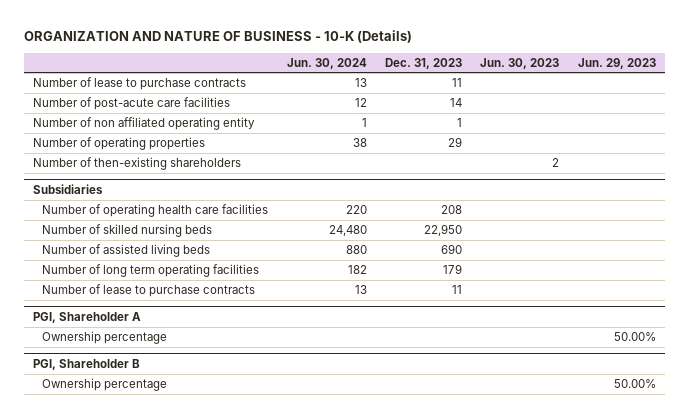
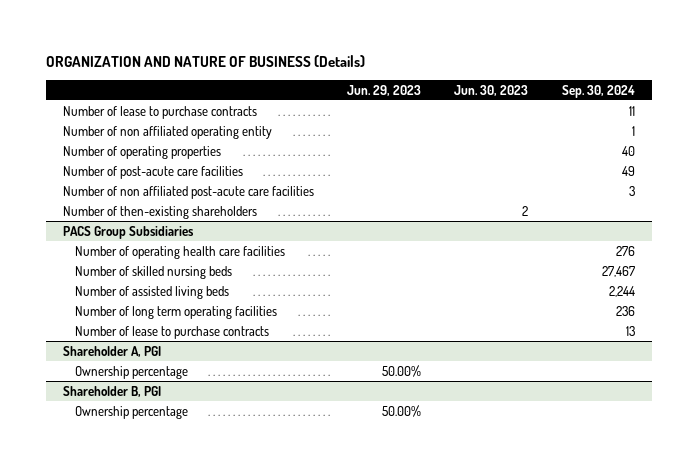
[23,30,412,44] ORGANIZATION AND NATURE OF BUSINESS - 10-K (Details) -> [46,54,366,67] ORGANIZATION AND NATURE OF BUSINESS (Details)
[286,57,367,69] Jun. 30, 2024 -> none
[385,57,463,69] Dec. 31, 2023 -> none
none -> [561,84,635,98] Sep. 30, 2024
[32,97,230,111] Number of post-acute care facilities -> [62,165,243,179] Number of post-acute care facilities
none -> [62,185,314,199] Number of non affiliated post-acute care facilities
[32,183,103,194] Subsidiaries -> none
[42,204,269,218] Number of operating health care facilities -> none
[42,224,213,238] Number of skilled nursing beds -> none
[42,244,211,258] Number of assisted living beds -> none
[42,264,260,278] Number of long term operating facilities -> none
[42,284,256,298] Number of lease to purchase contracts -> none
none -> [62,225,194,239] PACS Group Subsidiaries
none -> [74,245,285,259] Number of operating health care facilities
none -> [74,265,232,279] Number of skilled nursing beds
none -> [74,285,229,299] Number of assisted living beds
none -> [74,305,277,319] Number of long term operating facilities
none -> [74,325,269,339] Number of lease to purchase contracts
[32,311,141,323] PGI, Shareholder A -> [62,345,161,357] Shareholder A, PGI
[32,358,140,370] PGI, Shareholder B -> [62,385,161,397] Shareholder B, PGI

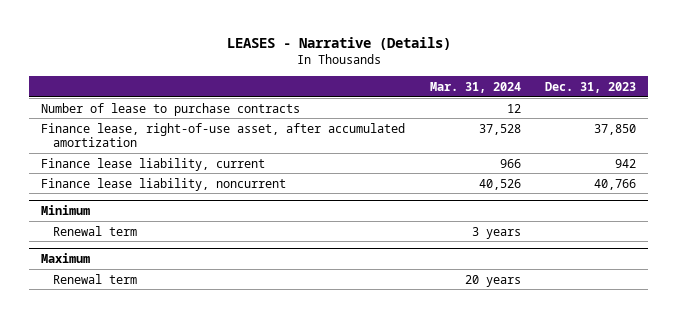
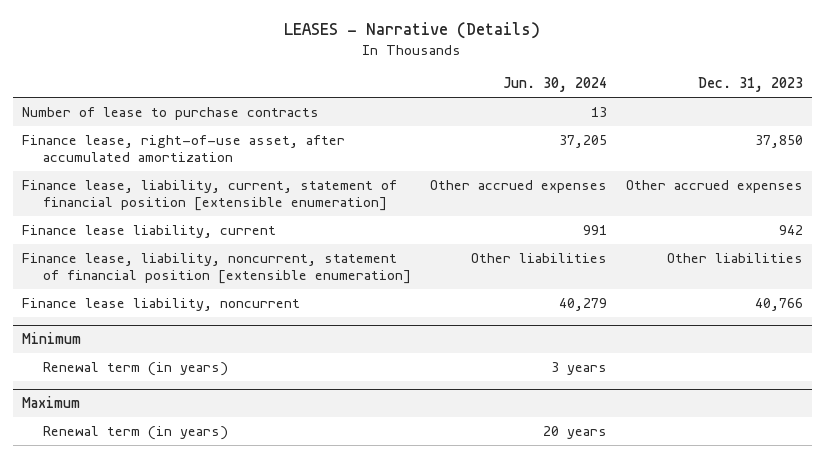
[429,81,521,93] Mar. 31, 2024 -> none
none -> [502,77,607,93] Jun. 30, 2024
none -> [22,179,398,211] Finance lease, liability, current, statement of financial position [extensible enumeration]
none -> [22,252,411,284] Finance lease, liability, noncurrent, statement of financial position [extensible enumeration]
[52,225,137,236] Renewal term -> [42,361,228,376] Renewal term (in years)
[52,273,137,284] Renewal term -> [42,425,228,440] Renewal term (in years)

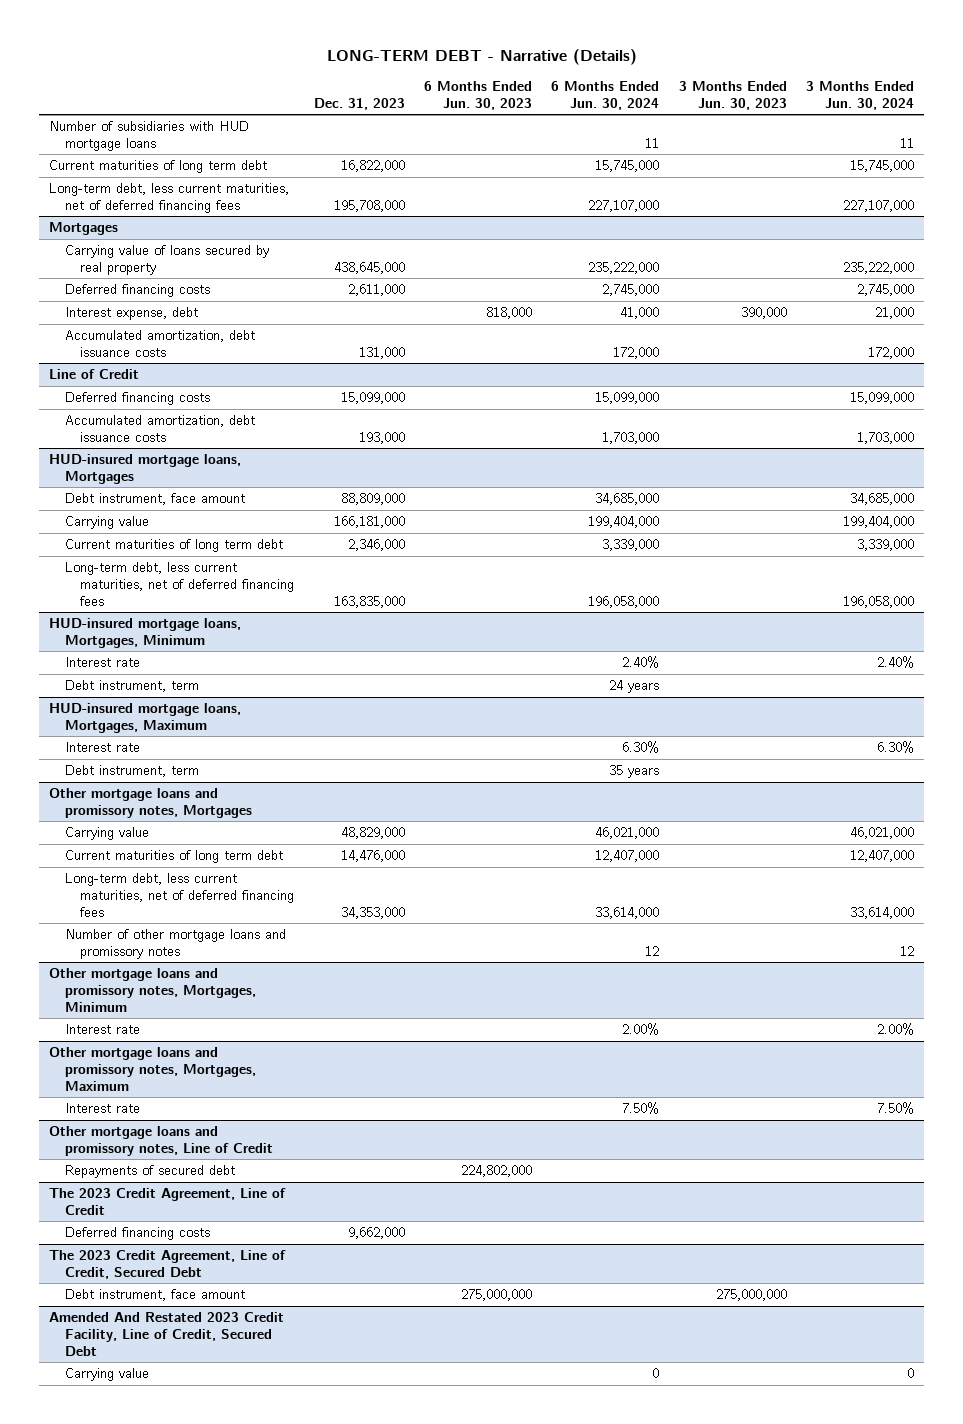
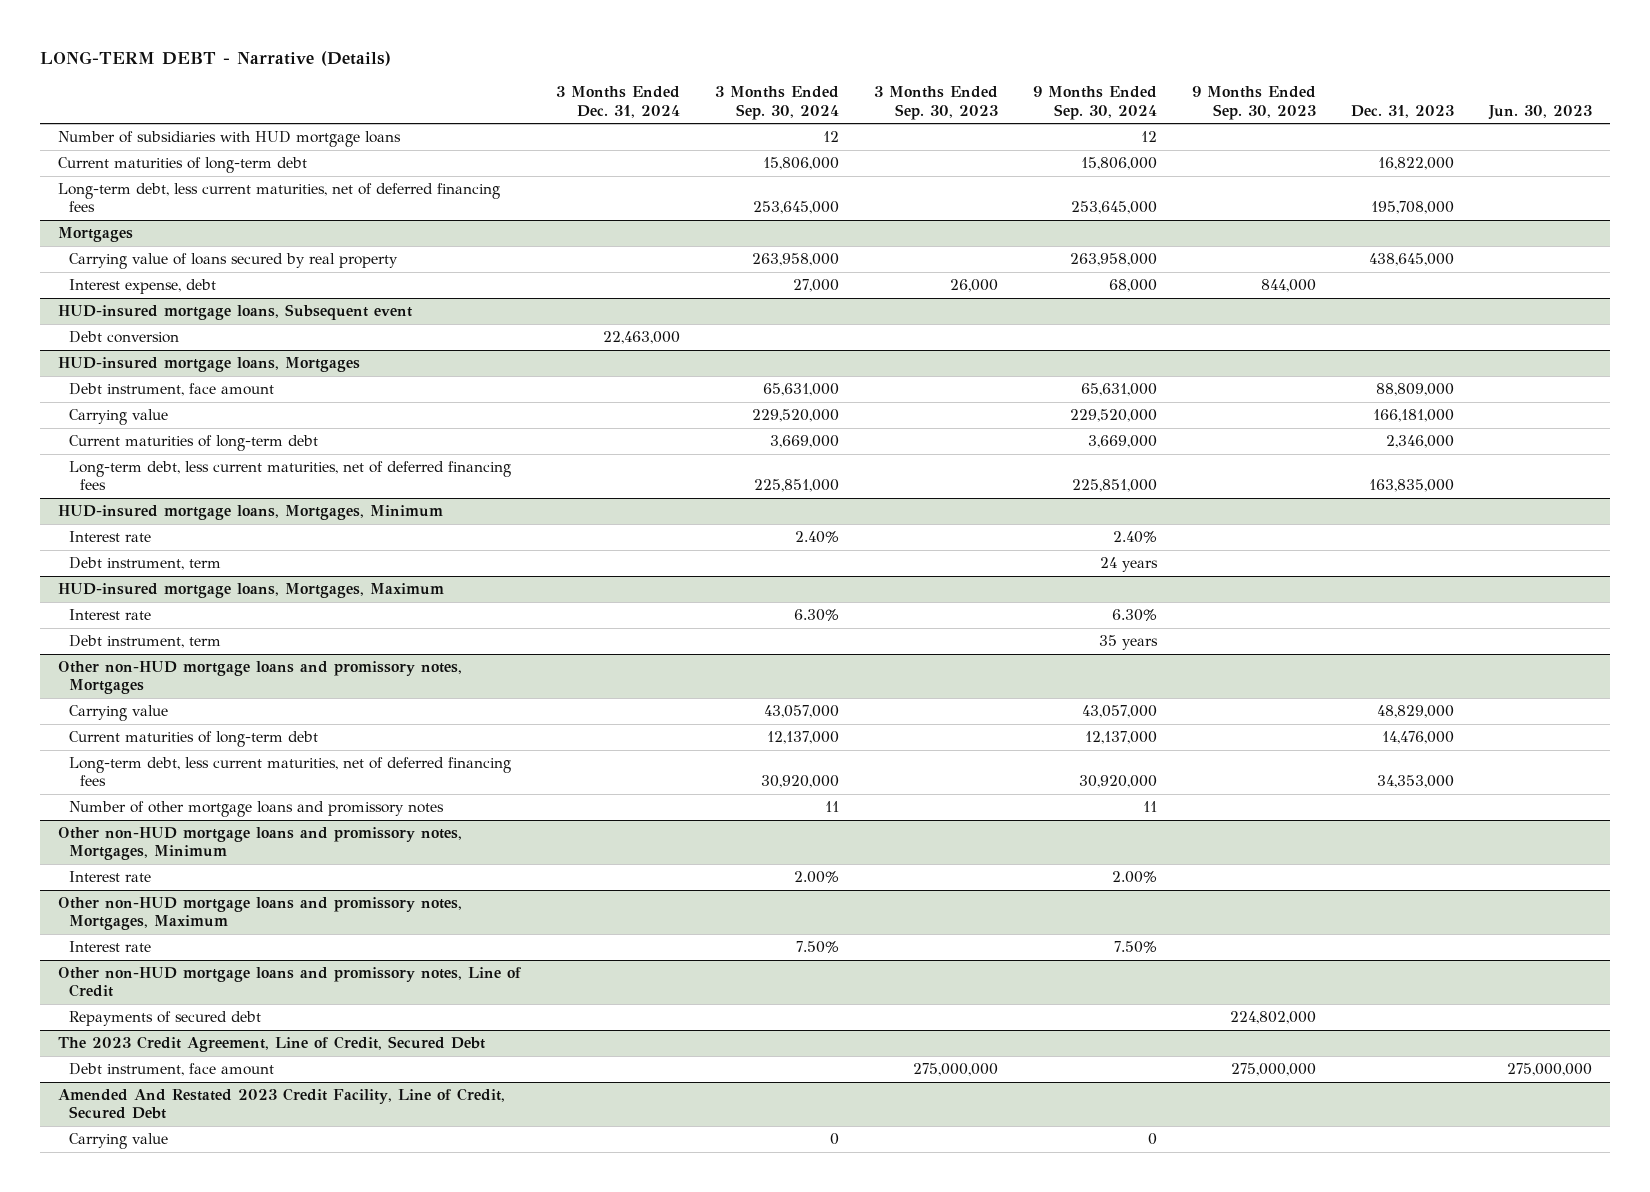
[424,81,533,110] 6 Months Ended Jun. 30, 2023 -> none
[551,81,660,110] 6 Months Ended Jun. 30, 2024 -> none
[678,81,787,110] 3 Months Ended Jun. 30, 2023 -> none
[806,81,915,110] 3 Months Ended Jun. 30, 2024 -> none
none -> [555,86,680,118] 3 Months Ended Dec. 31, 2024
none -> [714,86,839,120] 3 Months Ended Sep. 30, 2024
none -> [874,86,999,120] 3 Months Ended Sep. 30, 2023
none -> [1033,86,1158,120] 9 Months Ended Sep. 30, 2024
none -> [1192,86,1317,120] 9 Months Ended Sep. 30, 2023
none -> [1488,104,1593,120] Jun. 30, 2023
[48,160,267,174] Current maturities of long term debt -> [57,157,307,174] Current maturities of long-term debt
[64,284,210,298] Deferred financing costs -> none
[64,330,255,357] Accumulated amortization, debt issuance costs -> none
[48,369,139,380] Line of Credit -> none
[64,392,210,406] Deferred financing costs -> none
[64,415,255,442] Accumulated amortization, debt issuance costs -> none
none -> [57,304,412,321] HUD-insured mortgage loans, Subsequent event
none -> [69,331,180,344] Debt conversion
[64,539,283,553] Current maturities of long term debt -> [69,435,319,452] Current maturities of long-term debt
[48,788,252,818] Other mortgage loans and promissory notes, Mortgages -> [57,661,462,695] Other non-HUD mortgage loans and promissory notes, Mortgages
[64,850,283,864] Current maturities of long term debt -> [69,731,319,748] Current maturities of long-term debt
[48,968,256,1012] Other mortgage loans and promissory notes, Mortgages, Minimum -> [57,827,462,861] Other non-HUD mortgage loans and promissory notes, Mortgages, Minimum
[48,1047,256,1091] Other mortgage loans and promissory notes, Mortgages, Maximum -> [57,897,462,931] Other non-HUD mortgage loans and promissory notes, Mortgages, Maximum
[48,1126,273,1156] Other mortgage loans and promissory notes, Line of Credit -> [57,967,522,998] Other non-HUD mortgage loans and promissory notes, Line of Credit
[48,1188,286,1215] The 2023 Credit Agreement, Line of Credit -> none
[64,1227,210,1241] Deferred financing costs -> none

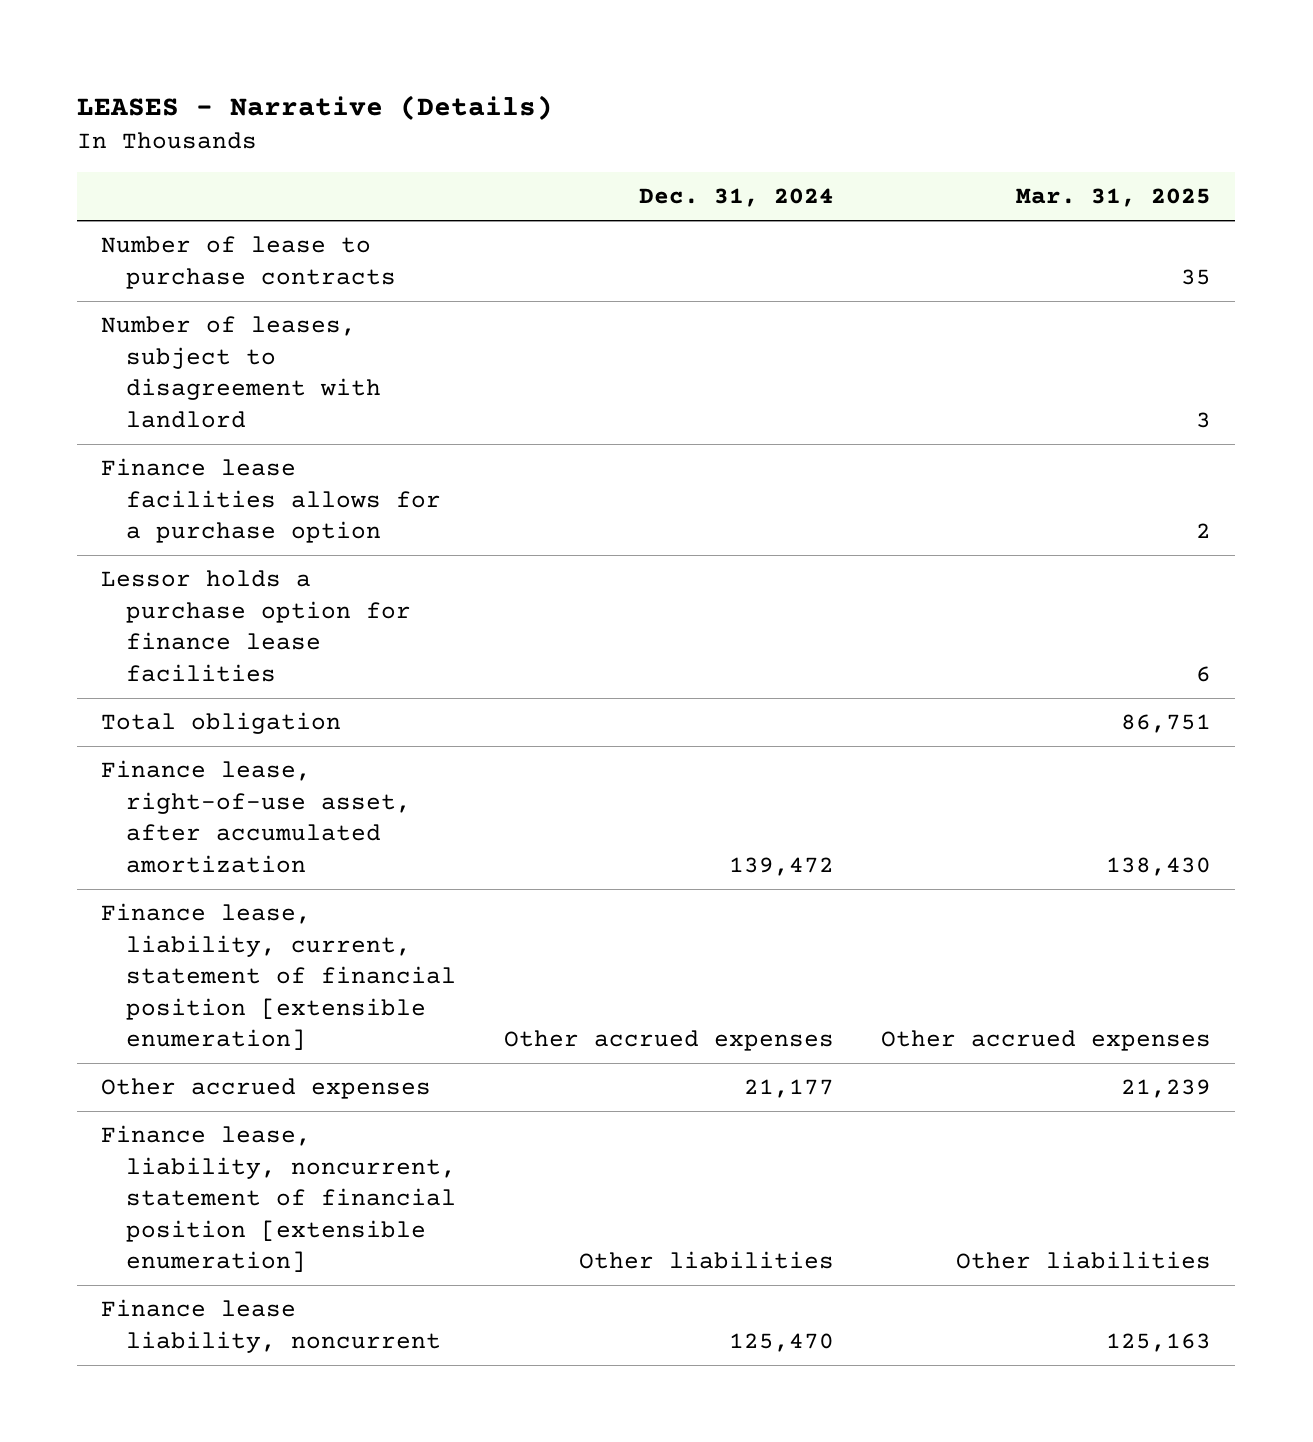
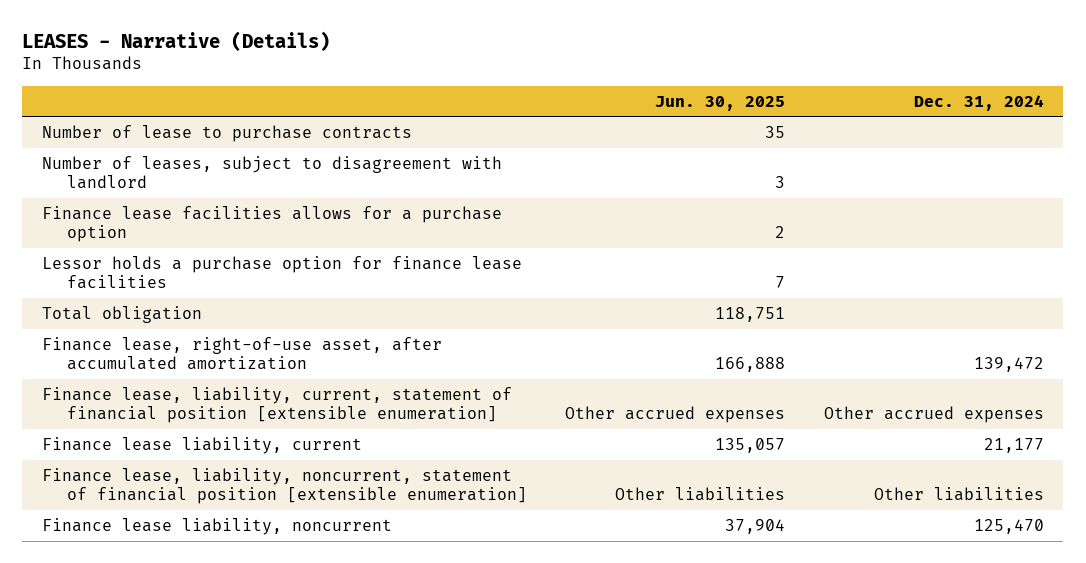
[1016,188,1212,208] Mar. 31, 2025 -> none
none -> [655,95,786,111] Jun. 30, 2025
[101,1078,432,1100] Other accrued expenses -> [41,437,362,455] Finance lease liability, current

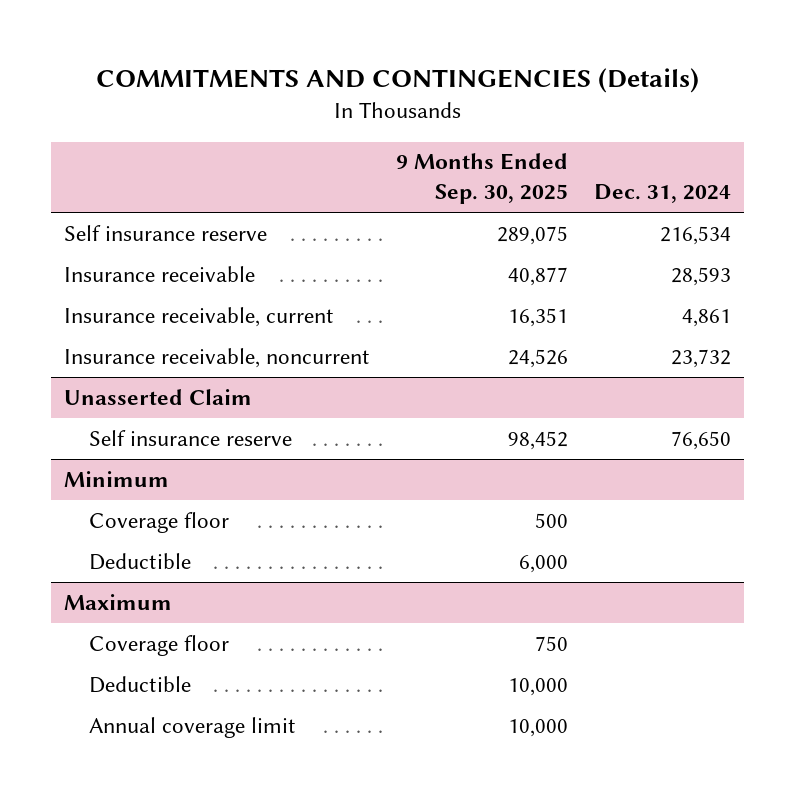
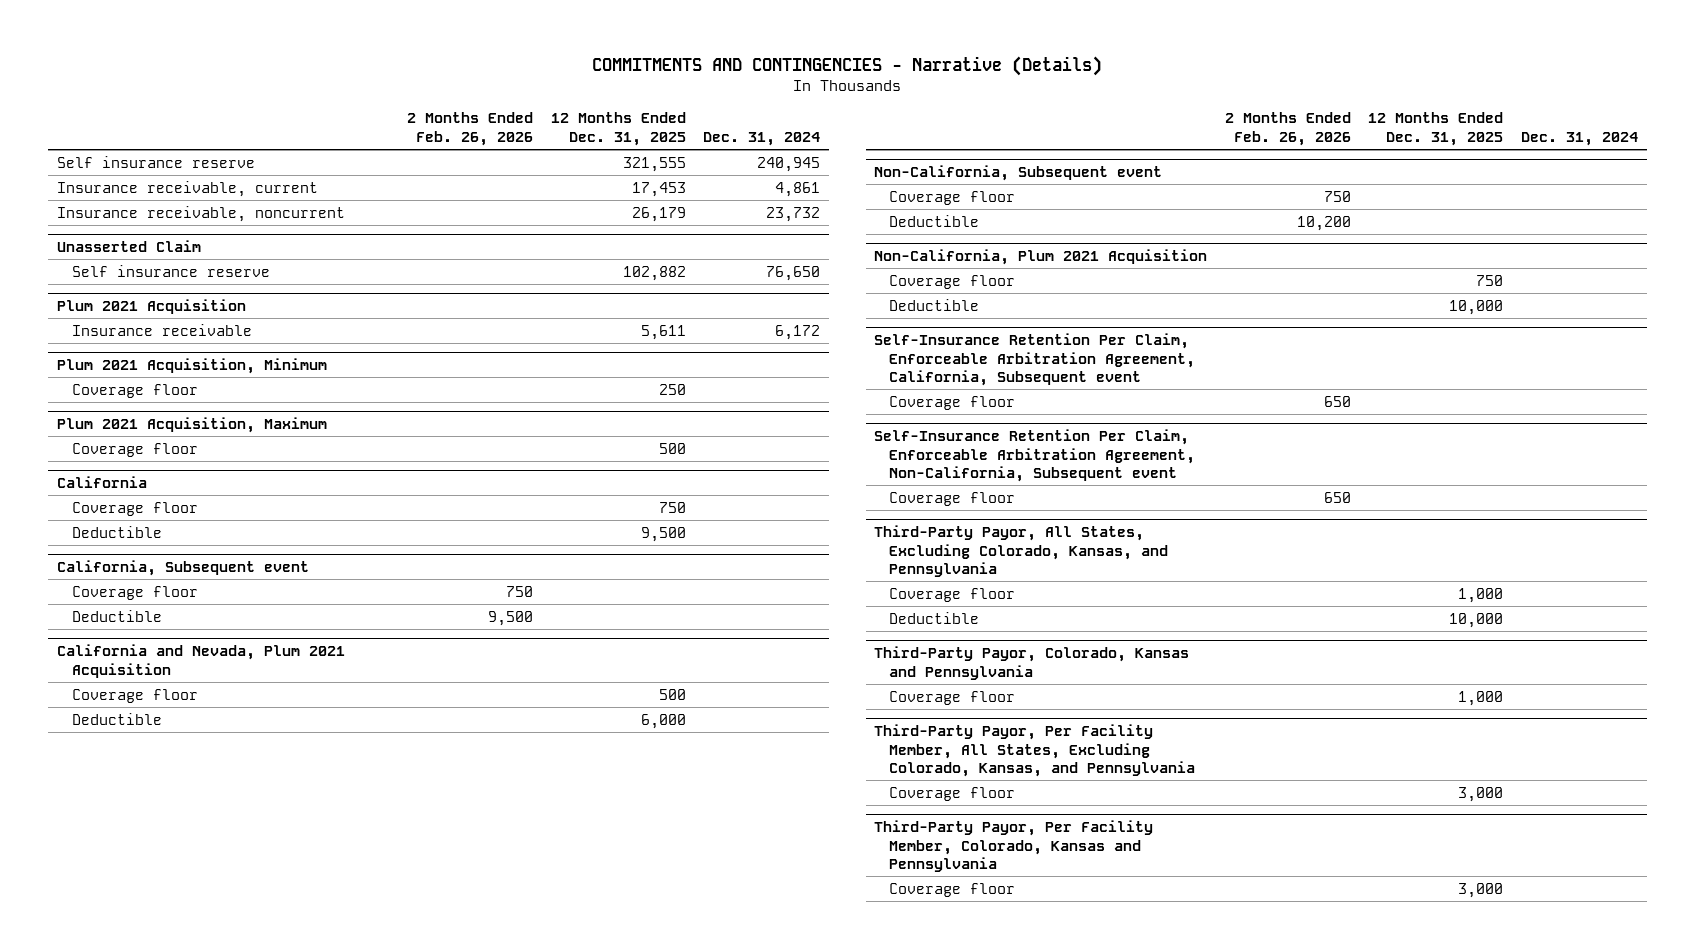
[95,68,699,94] COMMITMENTS AND CONTINGENCIES (Details) -> [592,56,1103,77] COMMITMENTS AND CONTINGENCIES - Narrative (Details)
[396,153,569,205] 9 Months Ended Sep. 30, 2025 -> none
none -> [407,112,534,147] 2 Months Ended Feb. 26, 2026
none -> [550,112,686,147] 12 Months Ended Dec. 31, 2025
[64,265,256,282] Insurance receivable -> none
[660,225,732,245] 216,534 -> [757,156,821,172] 240,945
none -> [56,298,246,314] Plum 2021 Acquisition
none -> [71,323,252,336] Insurance receivable
[64,470,170,487] Minimum -> [56,357,327,374] Plum 2021 Acquisition, Minimum
[88,552,191,570] Deductible -> none
[64,593,173,610] Maximum -> [56,416,327,433] Plum 2021 Acquisition, Maximum
[88,675,191,693] Deductible -> none
[88,716,296,738] Annual coverage limit -> none
none -> [56,475,147,488] California
none -> [71,501,198,516] Coverage floor
none -> [71,525,162,538] Deductible
none -> [56,559,309,576] California, Subsequent event
none -> [71,585,198,600] Coverage floor
none -> [71,609,162,622] Deductible
none -> [56,643,345,678] California and Nevada, Plum 2021 Acquisition
none -> [71,688,198,703] Coverage floor
none -> [71,712,162,725] Deductible
none -> [874,164,1163,181] Non-California, Subsequent event
none -> [889,190,1016,205] Coverage floor
none -> [889,214,980,227] Deductible
none -> [874,248,1208,265] Non-California, Plum 2021 Acquisition
none -> [889,274,1016,289] Coverage floor
none -> [889,298,980,311] Deductible
none -> [874,332,1196,387] Self-Insurance Retention Per Claim, Enforceable Arbitration Agreement, California, Subsequent event
none -> [889,395,1016,410] Coverage floor
none -> [874,428,1196,483] Self-Insurance Retention Per Claim, Enforceable Arbitration Agreement, Non-California, Subsequent event
none -> [889,491,1016,506] Coverage floor
none -> [874,524,1169,578] Third-Party Payor, All States, Excluding Colorado, Kansas, and Pennsylvania
none -> [889,587,1016,602] Coverage floor
none -> [889,611,980,624] Deductible
none -> [874,645,1190,680] Third-Party Payor, Colorado, Kansas and Pennsylvania
none -> [889,690,1016,705] Coverage floor
none -> [874,723,1196,778] Third-Party Payor, Per Facility Member, All States, Excluding Colorado, Kansas, and Pennsylvania
none -> [889,786,1016,801] Coverage floor
none -> [874,819,1154,873] Third-Party Payor, Per Facility Member, Colorado, Kansas and Pennsylvania
none -> [889,882,1016,897] Coverage floor

